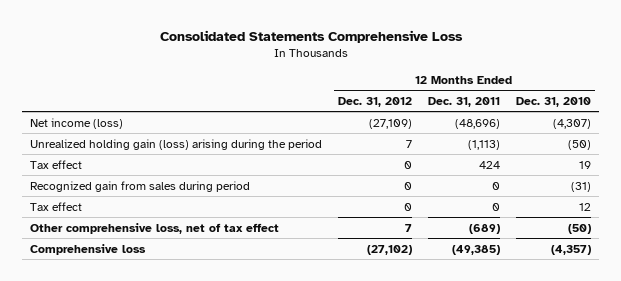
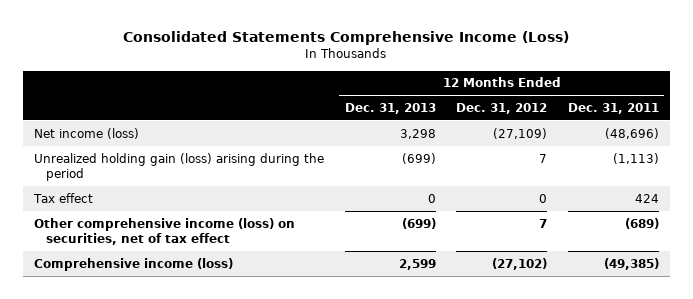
[159,30,463,44] Consolidated Statements Comprehensive Loss -> [123,31,570,46] Consolidated Statements Comprehensive Income (Loss)
[515,96,591,107] Dec. 31, 2010 -> none
none -> [344,102,436,114] Dec. 31, 2013
[30,180,251,192] Recognized gain from sales during period -> none
[30,201,83,211] Tax effect -> none
[30,222,280,234] Other comprehensive loss, net of tax effect -> [33,217,295,245] Other comprehensive income (loss) on securities, net of tax effect
[30,243,147,255] Comprehensive loss -> [33,257,233,271] Comprehensive income (loss)

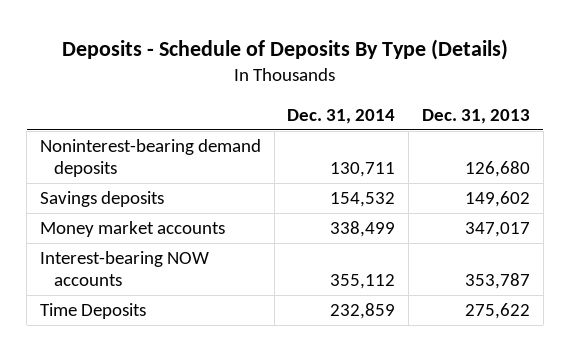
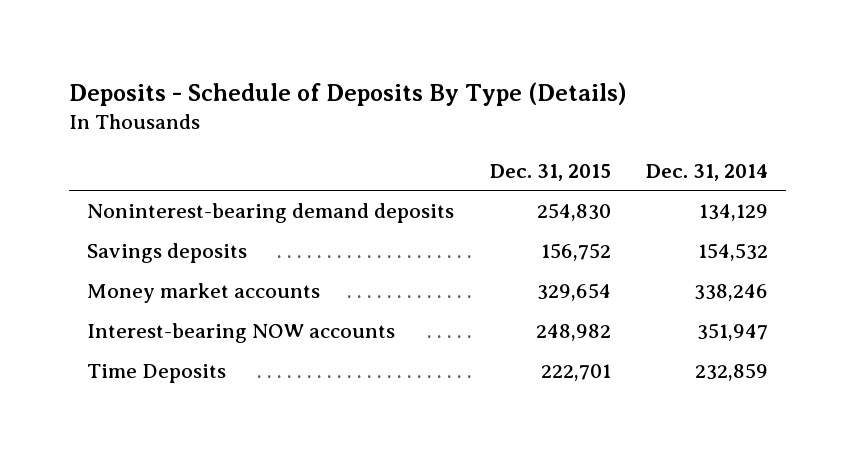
[422,109,531,125] Dec. 31, 2013 -> none
none -> [489,163,611,181] Dec. 31, 2015
[330,162,396,178] 130,711 -> [699,204,769,222] 134,129
[330,221,396,238] 338,499 -> [694,284,769,302] 338,246
[330,274,396,290] 355,112 -> [697,323,769,342] 351,947

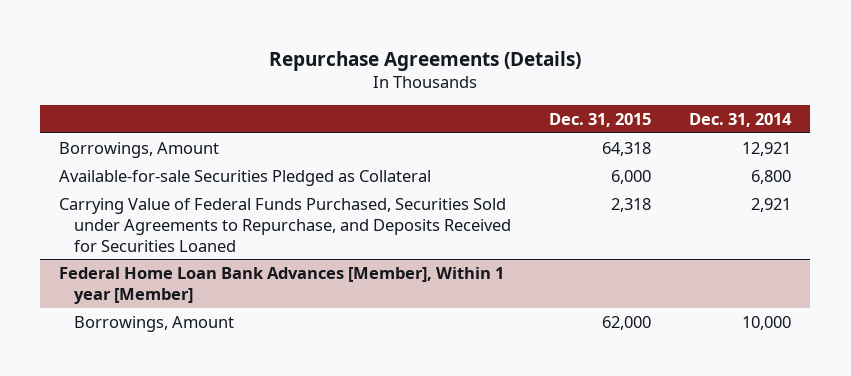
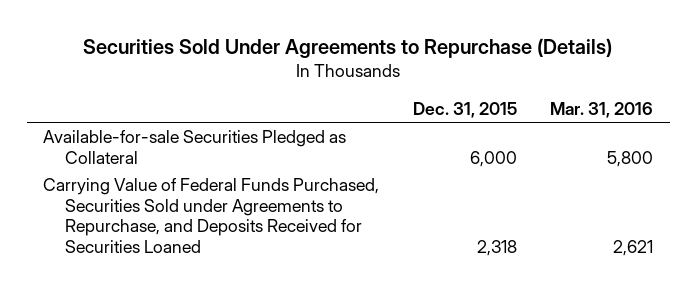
[269,51,582,72] Repurchase Agreements (Details) -> [83,37,613,58] Securities Sold Under Agreements to Repurchase (Details)
[689,112,793,127] Dec. 31, 2014 -> none
none -> [550,101,654,118] Mar. 31, 2016
[59,141,220,158] Borrowings, Amount -> none
[59,266,505,304] Federal Home Loan Bank Advances [Member], Within 1 year [Member] -> none
[74,315,235,332] Borrowings, Amount -> none

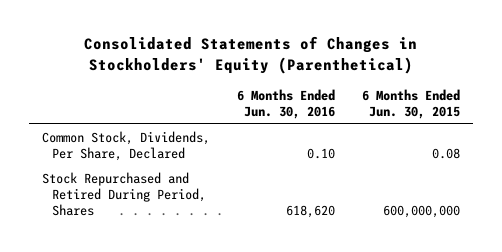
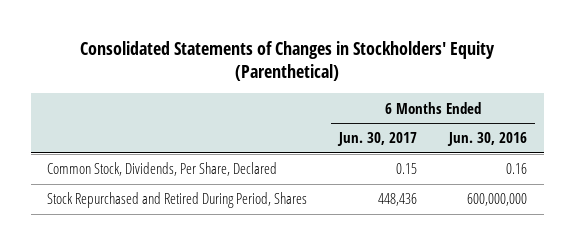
[361,89,460,119] 6 Months Ended Jun. 30, 2015 -> none
none -> [337,132,418,147] Jun. 30, 2017
[306,148,335,160] 0.10 -> [506,163,528,175] 0.16
[285,204,335,218] 618,620 -> [467,193,528,207] 600,000,000

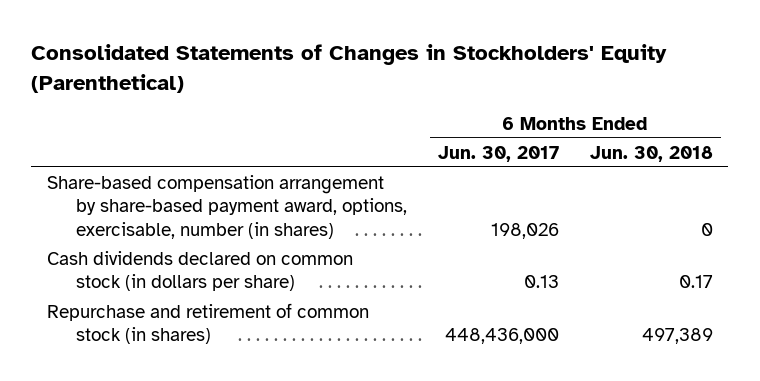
[447,132,528,147] Jun. 30, 2016 -> none
none -> [589,145,713,162] Jun. 30, 2018
none -> [46,174,407,239] Share-based compensation arrangement by share-based payment award, options, exercisable, number (in shares)
[47,162,278,177] Common Stock, Dividends, Per Share, Declared -> [46,250,353,292] Cash dividends declared on common stock (in dollars per share)
[396,163,418,175] 0.15 -> [523,275,559,289] 0.13
[47,192,308,209] Stock Repurchased and Retired During Period, Shares -> [46,302,369,345] Repurchase and retirement of common stock (in shares)
[378,193,418,207] 448,436 -> [444,328,559,345] 448,436,000

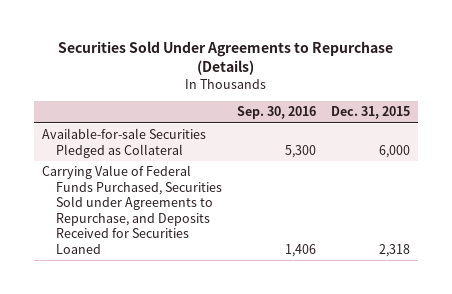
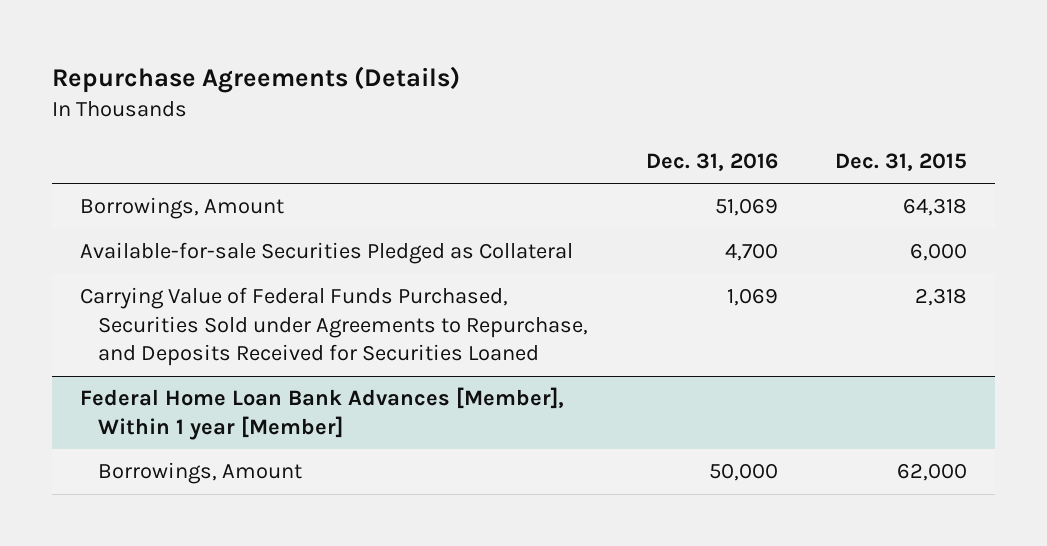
[57,41,393,76] Securities Sold Under Agreements to Repurchase (Details) -> [51,66,460,94] Repurchase Agreements (Details)
[237,106,317,120] Sep. 30, 2016 -> none
none -> [645,152,778,171] Dec. 31, 2016
none -> [80,197,285,220] Borrowings, Amount
none -> [80,387,565,440] Federal Home Loan Bank Advances [Member], Within 1 year [Member]
none -> [98,462,303,485] Borrowings, Amount

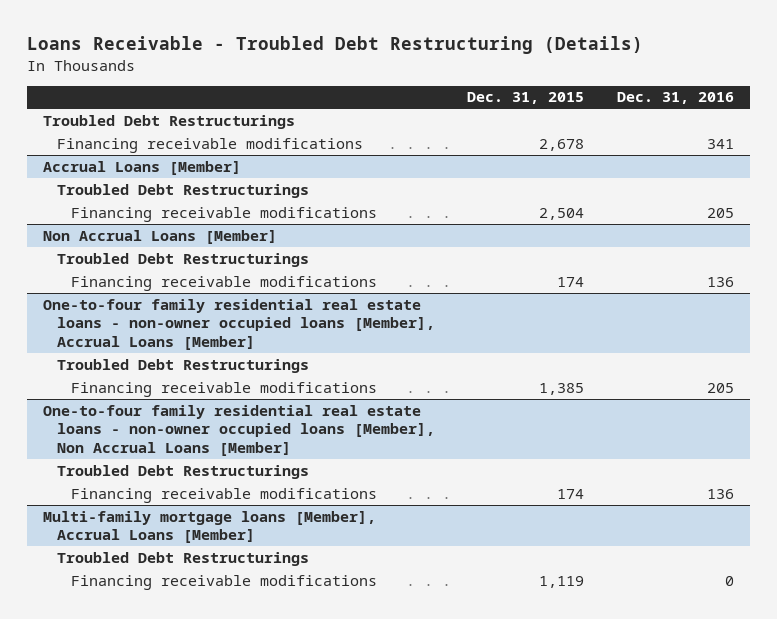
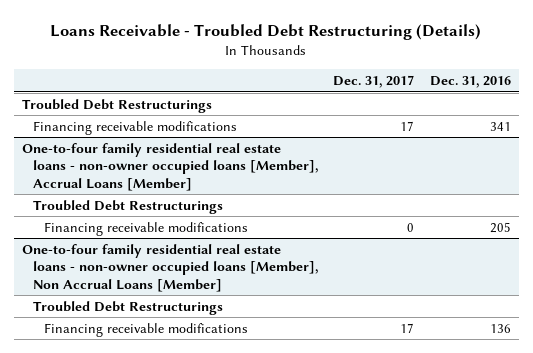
[467,92,585,105] Dec. 31, 2015 -> none
none -> [333,75,415,89] Dec. 31, 2017
[43,160,242,175] Accrual Loans [Member] -> none
[56,183,309,198] Troubled Debt Restructurings -> none
[70,206,377,222] Financing receivable modifications -> none
[43,229,278,244] Non Accrual Loans [Member] -> none
[56,252,309,267] Troubled Debt Restructurings -> none
[70,275,377,291] Financing receivable modifications -> none
[43,510,377,544] Multi-family mortgage loans [Member], Accrual Loans [Member] -> none
[56,551,309,566] Troubled Debt Restructurings -> none
[70,574,377,590] Financing receivable modifications -> none

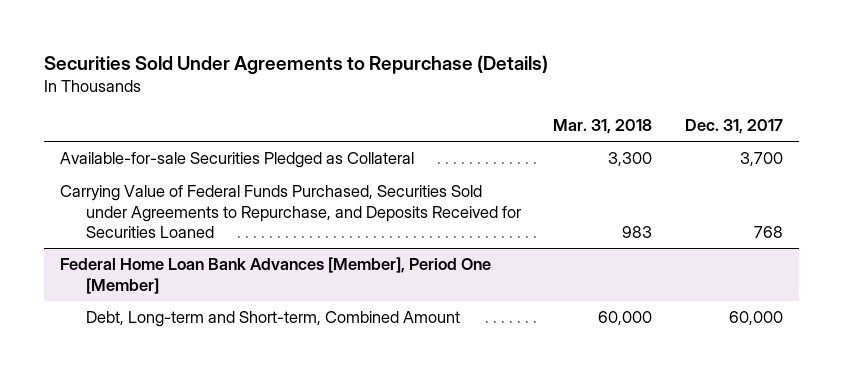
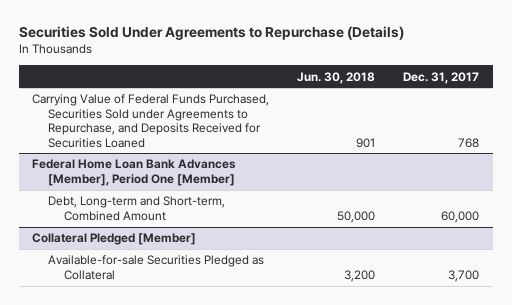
[553,118,653,134] Mar. 31, 2018 -> none
none -> [297,71,376,84] Jun. 30, 2018
[60,152,415,169] Available-for-sale Securities Pledged as Collateral -> none
none -> [32,233,197,246] Collateral Pledged [Member]
none -> [48,255,265,280] Available-for-sale Securities Pledged as Collateral

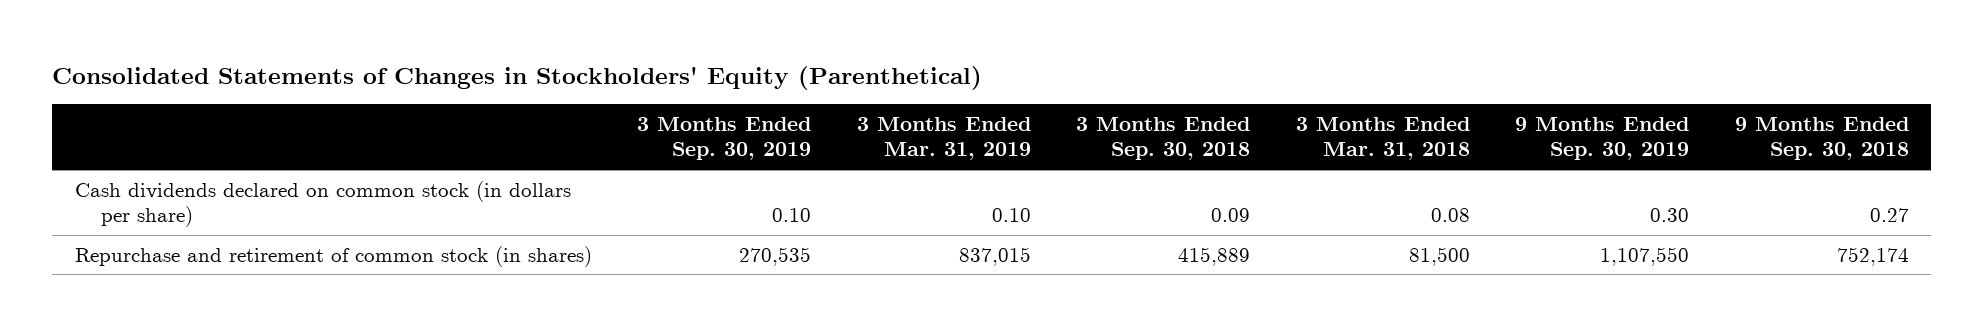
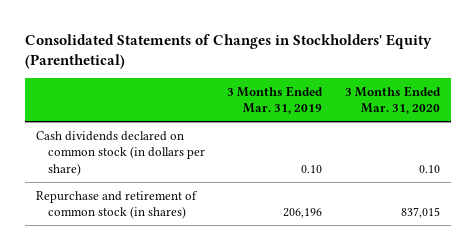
[637,116,812,161] 3 Months Ended Sep. 30, 2019 -> none
[1076,116,1251,161] 3 Months Ended Sep. 30, 2018 -> none
[1295,116,1470,161] 3 Months Ended Mar. 31, 2018 -> none
[1515,116,1690,161] 9 Months Ended Sep. 30, 2019 -> none
[1734,116,1909,161] 9 Months Ended Sep. 30, 2018 -> none
none -> [344,85,441,115] 3 Months Ended Mar. 31, 2020
[958,246,1031,266] 837,015 -> [283,208,323,219] 206,196

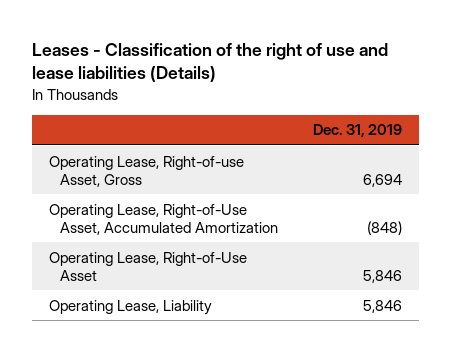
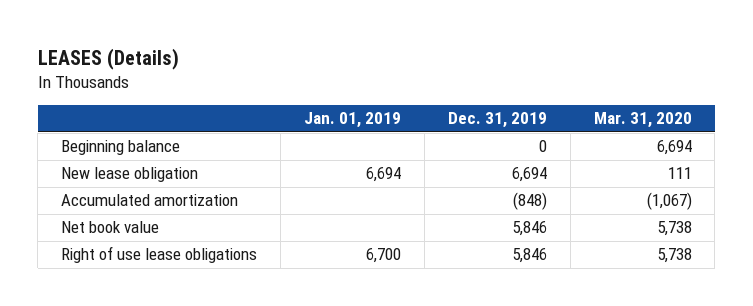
[32,42,389,83] Leases - Classification of the right of use and lease liabilities (Details) -> [37,47,179,70] LEASES (Details)
none -> [304,112,402,129] Jan. 01, 2019
none -> [593,112,692,129] Mar. 31, 2020
none -> [61,140,181,156] Beginning balance
[49,155,245,187] Operating Lease, Right-of-use Asset, Gross -> [61,167,199,183] New lease obligation
[49,203,279,235] Operating Lease, Right-of-Use Asset, Accumulated Amortization -> [61,194,239,207] Accumulated amortization
[49,251,248,281] Operating Lease, Right-of-Use Asset -> [61,221,160,234] Net book value
[49,299,213,315] Operating Lease, Liability -> [61,246,258,264] Right of use lease obligations

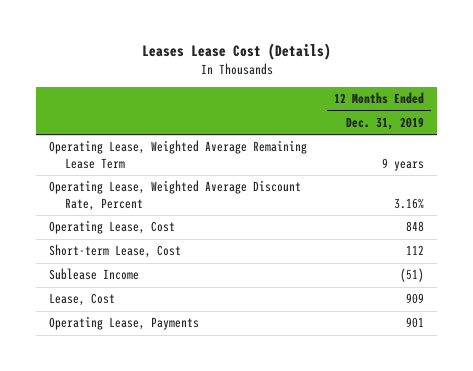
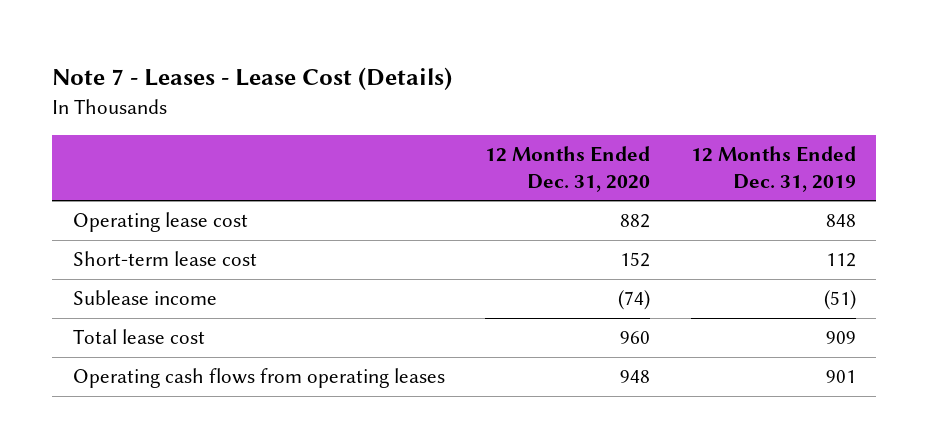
[141,43,331,61] Leases Lease Cost (Details) -> [52,67,453,91] Note 7 - Leases - Lease Cost (Details)
none -> [485,146,651,192] 12 Months Ended Dec. 31, 2020
[49,140,308,169] Operating Lease, Weighted Average Remaining Lease Term -> none
[49,180,302,211] Operating Lease, Weighted Average Discount Rate, Percent -> none
[49,220,176,235] Operating Lease, Cost -> [72,212,248,233] Operating lease cost
[49,244,182,259] Short-term Lease, Cost -> [72,251,257,267] Short-term lease cost
[49,268,140,281] Sublease Income -> [72,290,217,306] Sublease income
[49,293,116,307] Lease, Cost -> [72,329,205,345] Total lease cost
[49,316,200,331] Operating Lease, Payments -> [72,368,445,389] Operating cash flows from operating leases

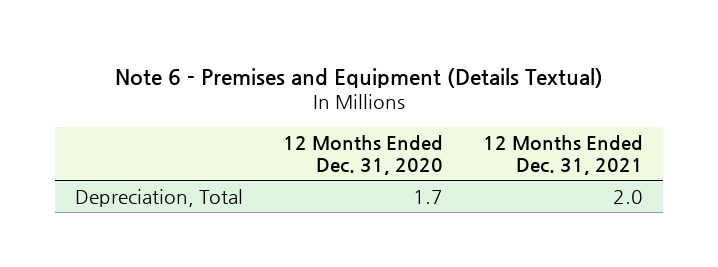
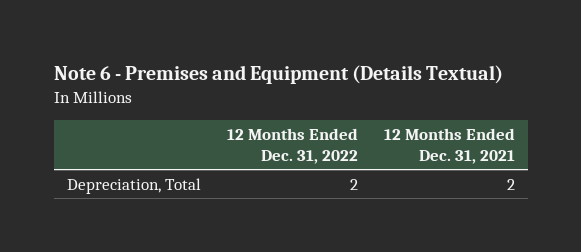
[282,134,443,175] 12 Months Ended Dec. 31, 2020 -> none
none -> [226,128,358,165] 12 Months Ended Dec. 31, 2022
[612,190,643,205] 2.0 -> [506,178,515,190] 2

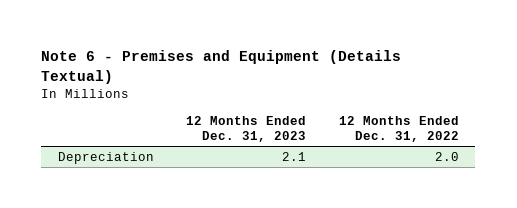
[383,128,515,165] 12 Months Ended Dec. 31, 2021 -> none
none -> [186,116,307,143] 12 Months Ended Dec. 31, 2023
[66,177,201,194] Depreciation, Total -> [57,152,154,165] Depreciation
[349,178,358,190] 2 -> [434,152,459,162] 2.0

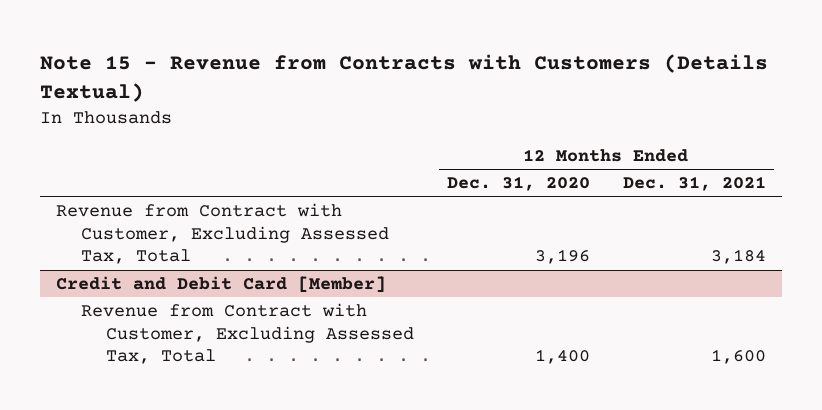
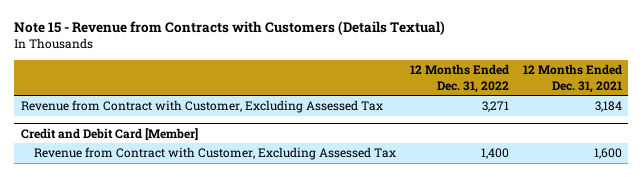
[447,176,591,192] Dec. 31, 2020 -> none
none -> [409,64,509,93] 12 Months Ended Dec. 31, 2022
[56,203,390,265] Revenue from Contract with Customer, Excluding Assessed Tax, Total -> [20,100,383,114] Revenue from Contract with Customer, Excluding Assessed Tax
[81,303,415,365] Revenue from Contract with Customer, Excluding Assessed Tax, Total -> [33,147,396,161] Revenue from Contract with Customer, Excluding Assessed Tax

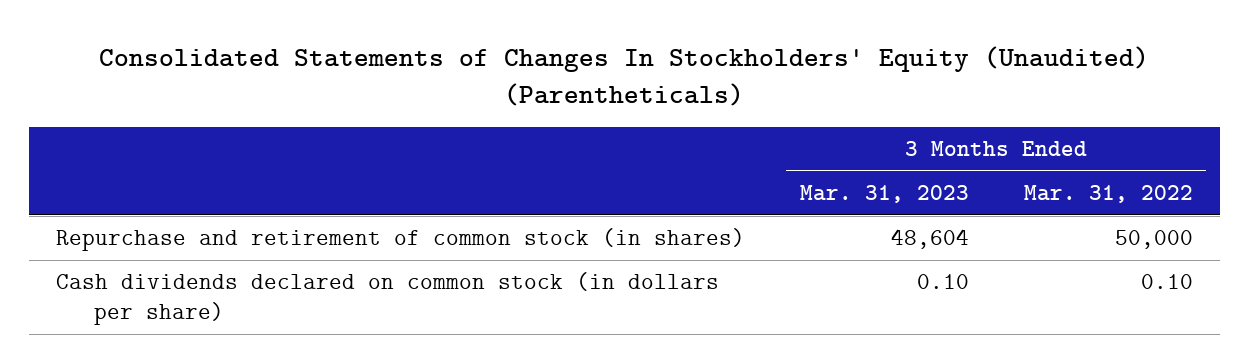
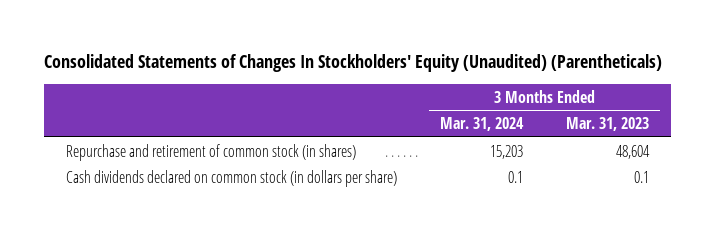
[1023,185,1193,204] Mar. 31, 2022 -> none
none -> [439,117,524,132] Mar. 31, 2024
[916,274,969,290] 0.10 -> [634,170,650,183] 0.1

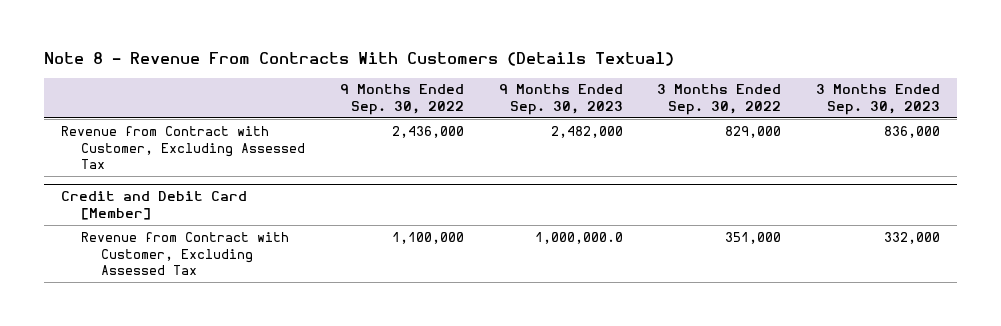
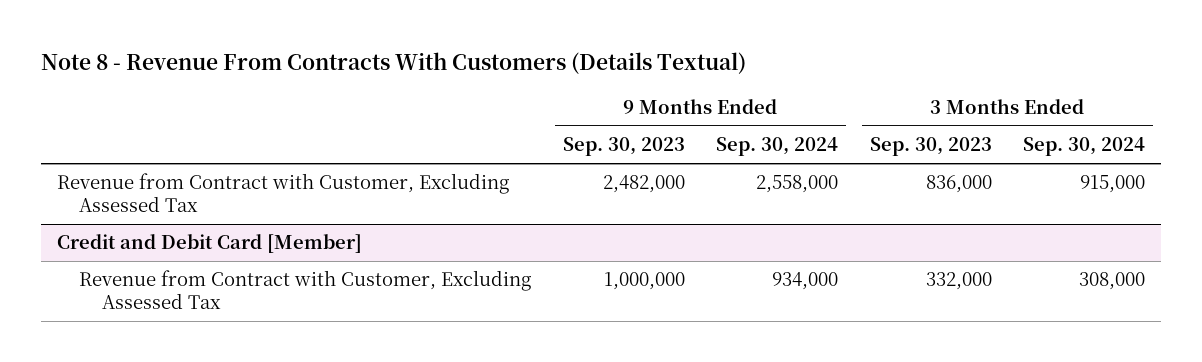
[339,84,464,116] 9 Months Ended Sep. 30, 2022 -> none
[657,84,782,116] 3 Months Ended Sep. 30, 2022 -> none
none -> [716,137,839,157] Sep. 30, 2024
none -> [1023,137,1146,157] Sep. 30, 2024
[534,231,623,244] 1,000,000.0 -> [603,272,685,291] 1,000,000

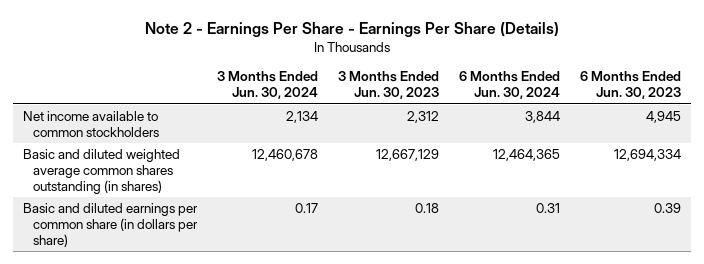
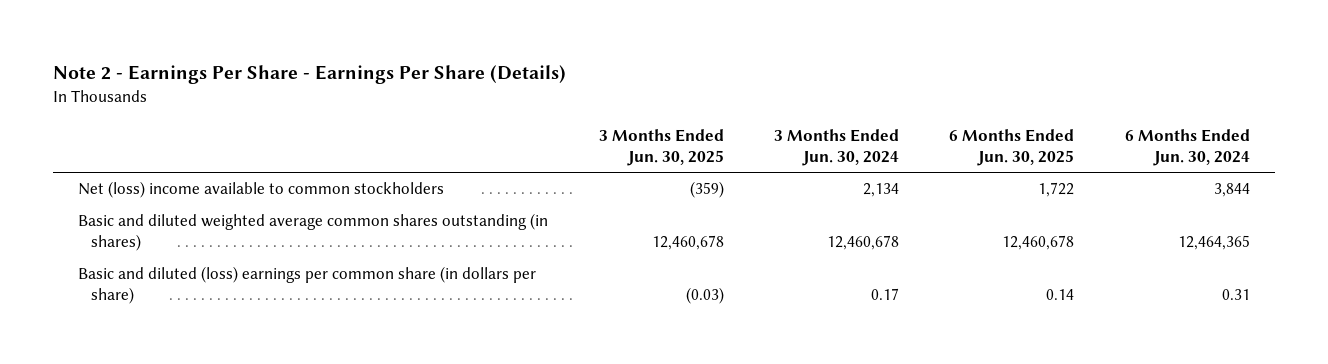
[338,71,440,100] 3 Months Ended Jun. 30, 2023 -> none
[580,71,682,100] 6 Months Ended Jun. 30, 2023 -> none
none -> [598,128,724,166] 3 Months Ended Jun. 30, 2025
none -> [949,128,1075,166] 6 Months Ended Jun. 30, 2025
[23,110,159,137] Net income available to common stockholders -> [78,181,445,199] Net (loss) income available to common stockholders
[23,202,199,247] Basic and diluted earnings per common share (in dollars per share) -> [78,266,537,305] Basic and diluted (loss) earnings per common share (in dollars per share)

